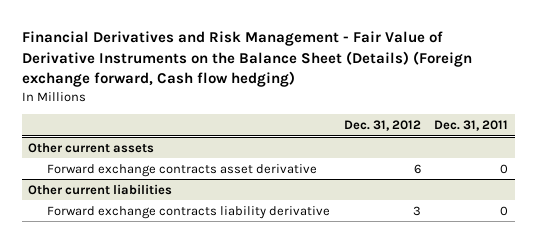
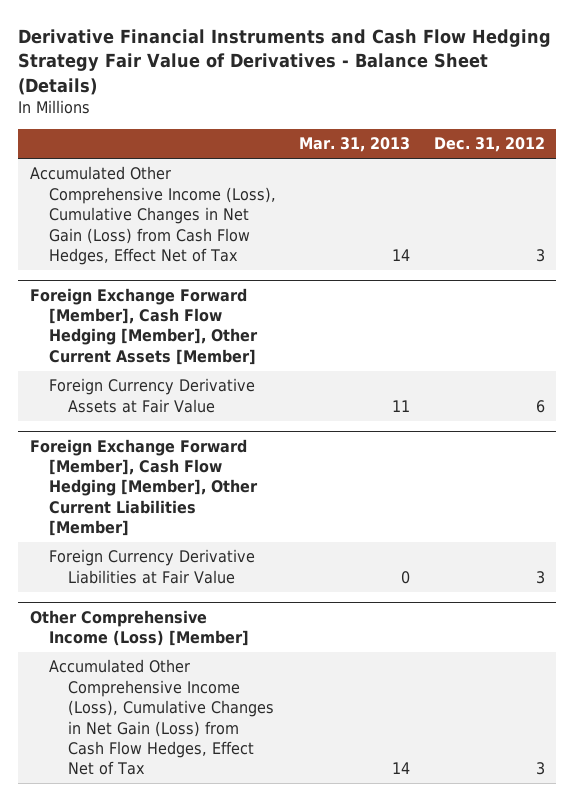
[21,31,472,88] Financial Derivatives and Risk Management - Fair Value of Derivative Instruments on the Balance Sheet (Details) (Foreign exchange forward, Cash flow hedging) -> [18,28,552,95] Derivative Financial Instruments and Cash Flow Hedging Strategy Fair Value of Derivatives - Balance Sheet (Details)
[434,120,509,132] Dec. 31, 2011 -> none
none -> [299,137,411,153] Mar. 31, 2013
[28,142,155,153] Other current assets -> none
[28,183,173,195] Other current liabilities -> none
none -> [30,166,276,266] Accumulated Other Comprehensive Income (Loss), Cumulative Changes in Net Gain (Loss) from Cash Flow Hedges, Effect Net of Tax
none -> [30,287,258,365] Foreign Exchange Forward [Member], Cash Flow Hedging [Member], Other Current Assets [Member]
[47,163,318,177] Forward exchange contracts asset derivative -> [48,378,255,413] Foreign Currency Derivative Assets at Fair Value
none -> [30,438,258,537] Foreign Exchange Forward [Member], Cash Flow Hedging [Member], Other Current Liabilities [Member]
[47,205,331,219] Forward exchange contracts liability derivative -> [48,549,255,584] Foreign Currency Derivative Liabilities at Fair Value
none -> [30,609,249,647] Other Comprehensive Income (Loss) [Member]
none -> [48,659,274,776] Accumulated Other Comprehensive Income (Loss), Cumulative Changes in Net Gain (Loss) from Cash Flow Hedges, Effect Net of Tax

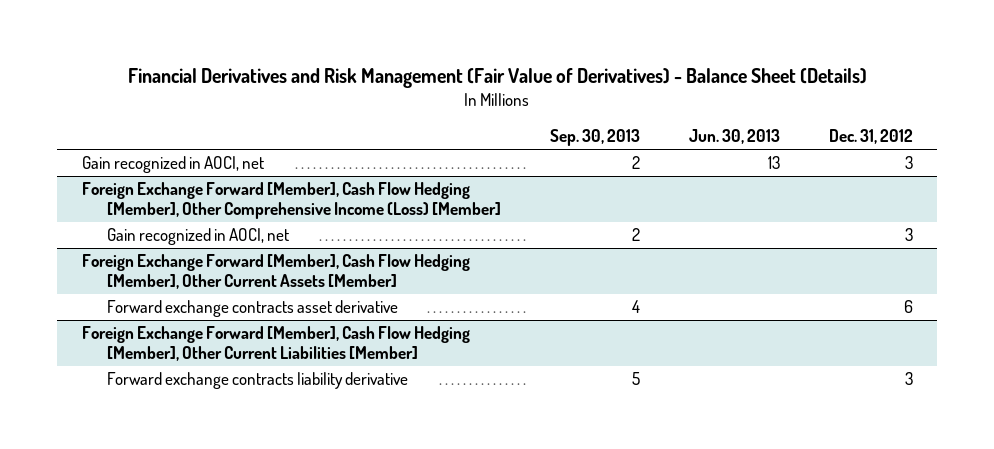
[18,28,552,95] Derivative Financial Instruments and Cash Flow Hedging Strategy Fair Value of Derivatives - Balance Sheet (Details) -> [128,68,868,89] Financial Derivatives and Risk Management (Fair Value of Derivatives) - Balance Sheet (Details)
[299,137,411,153] Mar. 31, 2013 -> none
none -> [550,129,641,147] Sep. 30, 2013
none -> [688,129,780,145] Jun. 30, 2013
[30,166,276,266] Accumulated Other Comprehensive Income (Loss), Cumulative Changes in Net Gain (Loss) from Cash Flow Hedges, Effect Net of Tax -> [81,156,264,174] Gain recognized in AOCI, net
none -> [81,182,502,220] Foreign Exchange Forward [Member], Cash Flow Hedging [Member], Other Comprehensive Income (Loss) [Member]
none -> [107,228,290,246] Gain recognized in AOCI, net
[48,378,255,413] Foreign Currency Derivative Assets at Fair Value -> [107,300,399,318] Forward exchange contracts asset derivative
[30,609,249,647] Other Comprehensive Income (Loss) [Member] -> none
[48,659,274,776] Accumulated Other Comprehensive Income (Loss), Cumulative Changes in Net Gain (Loss) from Cash Flow Hedges, Effect Net of Tax -> none
[48,549,255,584] Foreign Currency Derivative Liabilities at Fair Value -> [107,372,409,390] Forward exchange contracts liability derivative

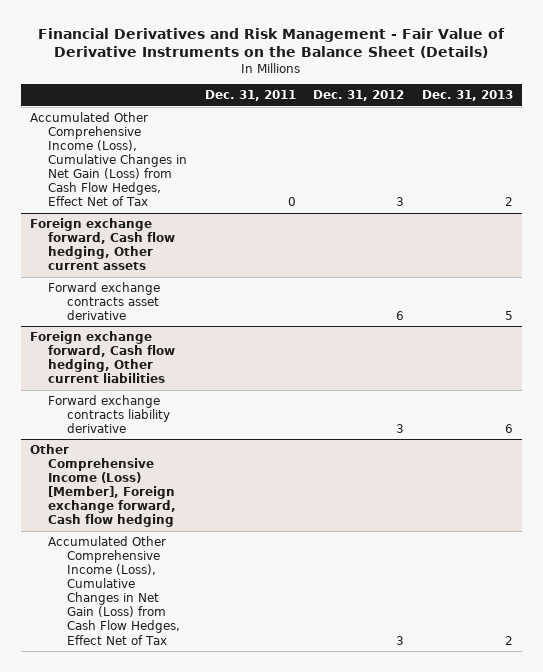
[128,68,868,89] Financial Derivatives and Risk Management (Fair Value of Derivatives) - Balance Sheet (Details) -> [38,28,506,59] Financial Derivatives and Risk Management - Fair Value of Derivative Instruments on the Balance Sheet (Details)
[550,129,641,147] Sep. 30, 2013 -> none
[688,129,780,145] Jun. 30, 2013 -> none
none -> [204,90,296,102] Dec. 31, 2011
none -> [421,90,513,102] Dec. 31, 2013
[81,182,502,220] Foreign Exchange Forward [Member], Cash Flow Hedging [Member], Other Comprehensive Income (Loss) [Member] -> none
[107,228,290,246] Gain recognized in AOCI, net -> none
[81,156,264,174] Gain recognized in AOCI, net -> [29,111,188,207] Accumulated Other Comprehensive Income (Loss), Cumulative Changes in Net Gain (Loss) from Cash Flow Hedges, Effect Net of Tax
[81,254,470,290] Foreign Exchange Forward [Member], Cash Flow Hedging [Member], Other Current Assets [Member] -> [29,217,176,271] Foreign exchange forward, Cash flow hedging, Other current assets
[81,326,470,362] Foreign Exchange Forward [Member], Cash Flow Hedging [Member], Other Current Liabilities [Member] -> [29,330,176,384] Foreign exchange forward, Cash flow hedging, Other current liabilities
none -> [29,443,177,528] Other Comprehensive Income (Loss) [Member], Foreign exchange forward, Cash flow hedging
none -> [48,535,181,645] Accumulated Other Comprehensive Income (Loss), Cumulative Changes in Net Gain (Loss) from Cash Flow Hedges, Effect Net of Tax

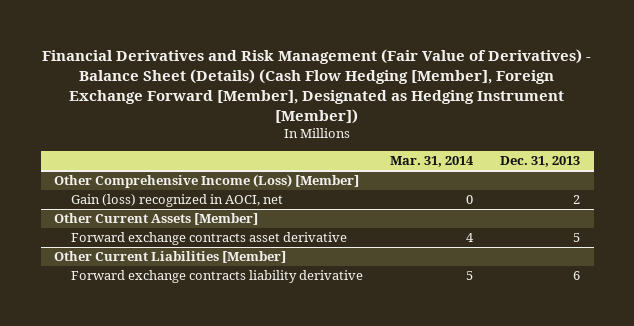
[38,28,506,59] Financial Derivatives and Risk Management - Fair Value of Derivative Instruments on the Balance Sheet (Details) -> [42,48,592,124] Financial Derivatives and Risk Management (Fair Value of Derivatives) - Balance Sheet (Details) (Cash Flow Hedging [Member], Foreign Exchange Forward [Member], Designated as Hedging Instrument [Member])
[204,90,296,102] Dec. 31, 2011 -> none
[313,90,405,102] Dec. 31, 2012 -> none
none -> [389,156,474,168] Mar. 31, 2014
[29,217,176,271] Foreign exchange forward, Cash flow hedging, Other current assets -> none
none -> [54,174,360,189] Other Comprehensive Income (Loss) [Member]
[29,111,188,207] Accumulated Other Comprehensive Income (Loss), Cumulative Changes in Net Gain (Loss) from Cash Flow Hedges, Effect Net of Tax -> [70,194,283,208] Gain (loss) recognized in AOCI, net
none -> [54,213,259,226] Other Current Assets [Member]
[29,330,176,384] Foreign exchange forward, Cash flow hedging, Other current liabilities -> none
none -> [54,251,287,264] Other Current Liabilities [Member]
[29,443,177,528] Other Comprehensive Income (Loss) [Member], Foreign exchange forward, Cash flow hedging -> none
[48,535,181,645] Accumulated Other Comprehensive Income (Loss), Cumulative Changes in Net Gain (Loss) from Cash Flow Hedges, Effect Net of Tax -> none

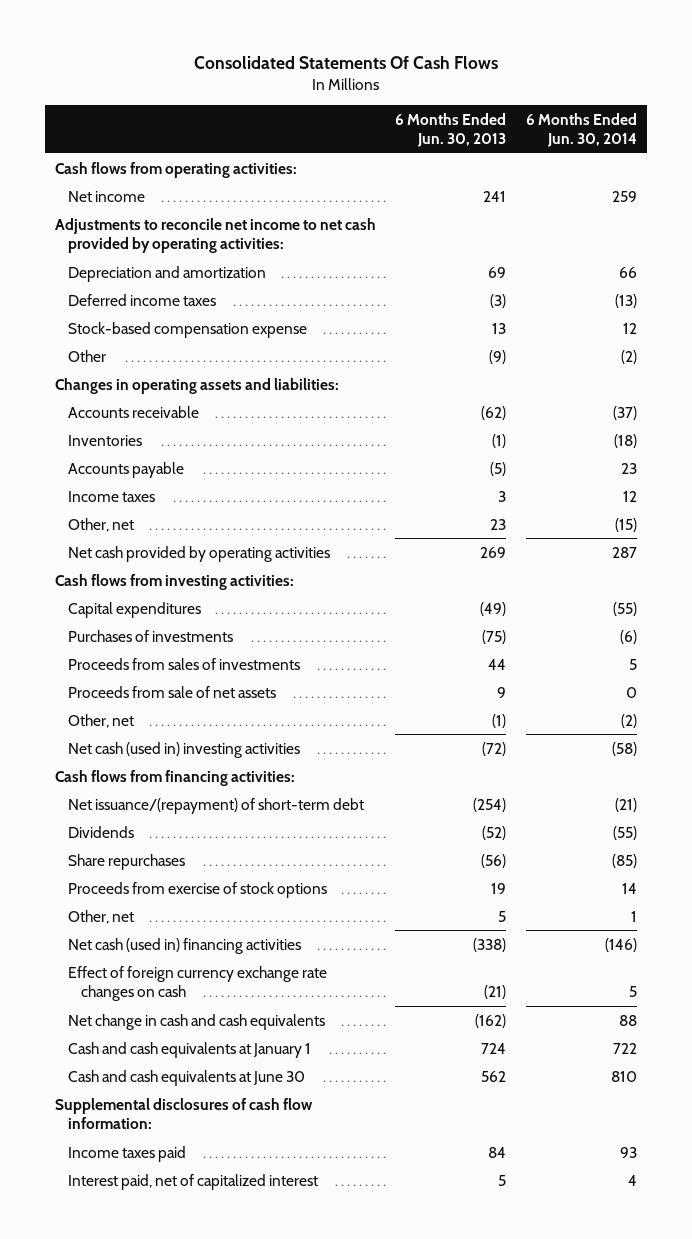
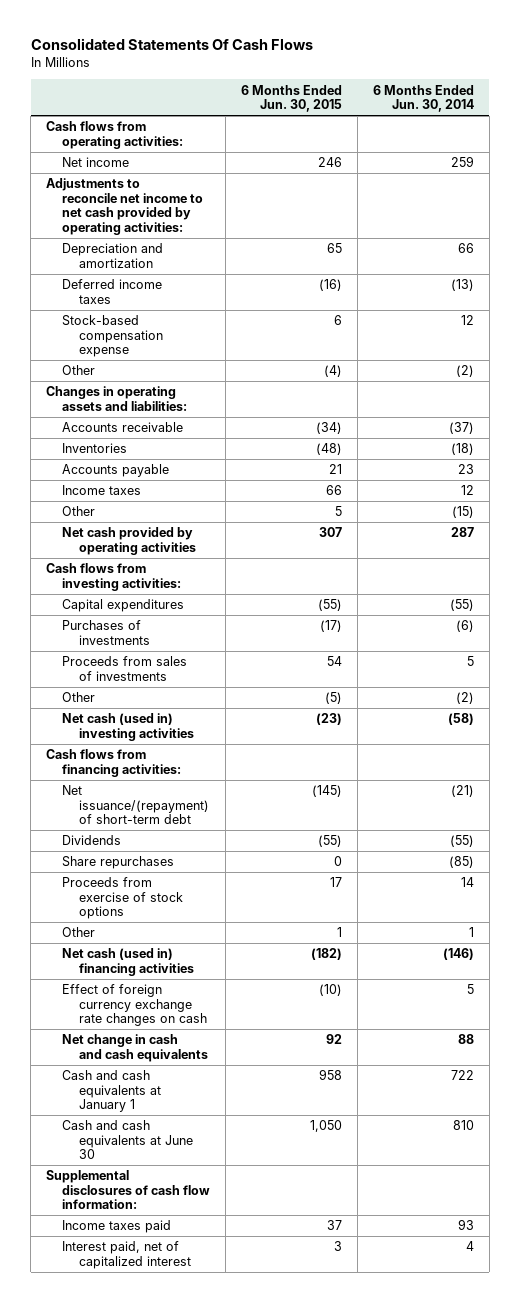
[395,112,507,148] 6 Months Ended Jun. 30, 2013 -> none
none -> [241,84,343,113] 6 Months Ended Jun. 30, 2015
[67,517,134,532] Other, net -> [62,506,96,517] Other
[67,685,276,698] Proceeds from sale of net assets -> none
[67,713,134,728] Other, net -> [62,692,96,703] Other
[67,909,134,924] Other, net -> [62,927,96,938] Other

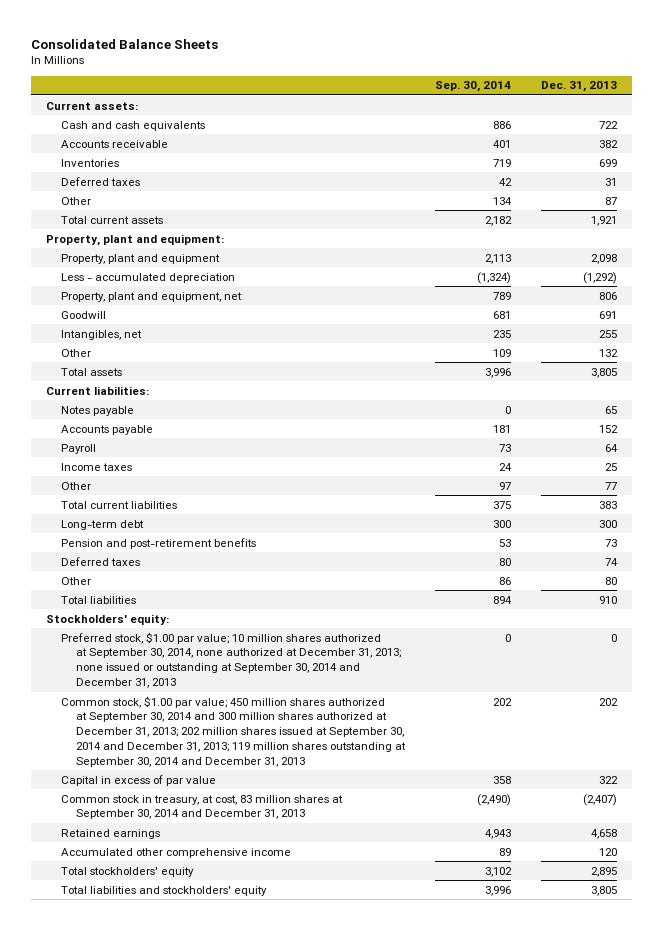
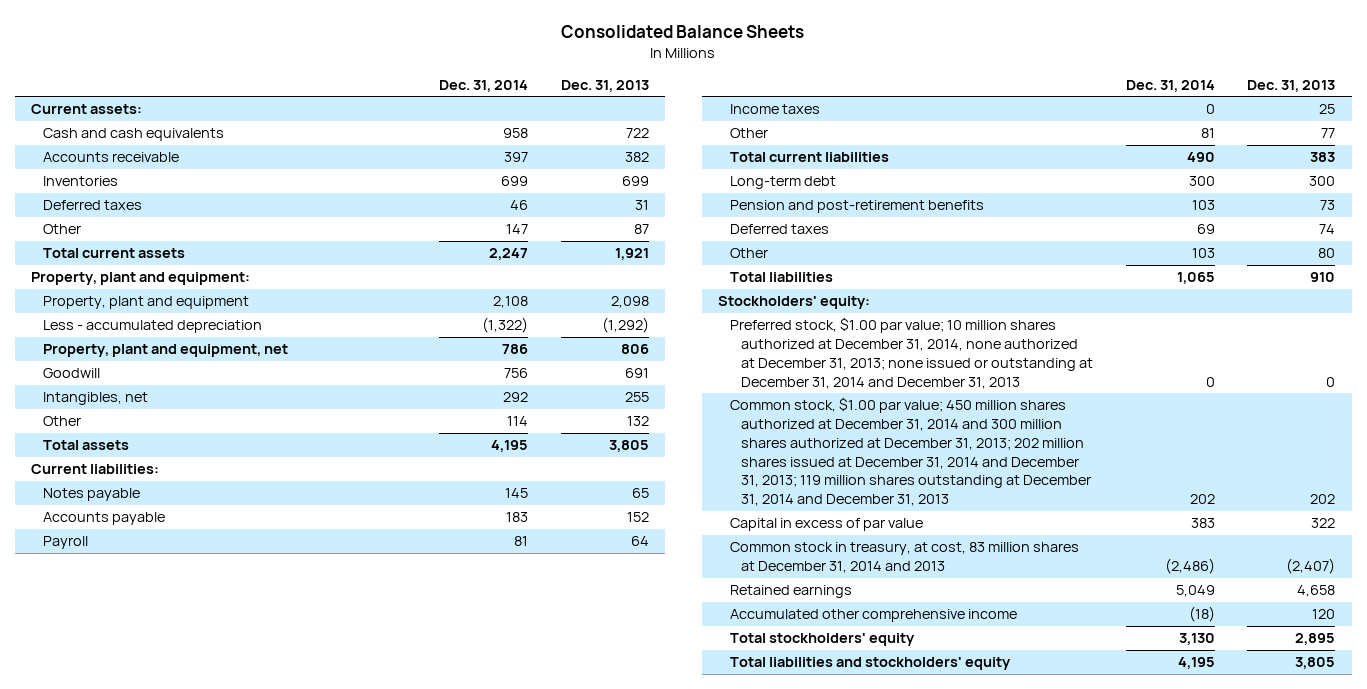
[435,81,512,93] Sep. 30, 2014 -> none
none -> [439,79,529,92] Dec. 31, 2014
[60,631,401,689] Preferred stock, $1.00 par value; 10 million shares authorized at September 30, 2014, none authorized at December 31, 2013; none issued or outstanding at September 30, 2014 and December 31, 2013 -> [729,317,1094,389] Preferred stock, $1.00 par value; 10 million shares authorized at December 31, 2014, none authorized at December 31, 2013; none issued or outstanding at December 31, 2014 and December 31, 2013
[60,695,406,767] Common stock, $1.00 par value; 450 million shares authorized at September 30, 2014 and 300 million shares authorized at December 31, 2013; 202 million shares issued at September 30, 2014 and December 31, 2013; 119 million shares outstanding at September 30, 2014 and December 31, 2013 -> [729,397,1092,506] Common stock, $1.00 par value; 450 million shares authorized at December 31, 2014 and 300 million shares authorized at December 31, 2013; 202 million shares issued at December 31, 2014 and December 31, 2013; 119 million shares outstanding at December 31, 2014 and December 31, 2013
[60,794,343,820] Common stock in treasury, at cost, 83 million shares at September 30, 2014 and December 31, 2013 -> [729,542,1079,574] Common stock in treasury, at cost, 83 million shares at December 31, 2014 and 2013

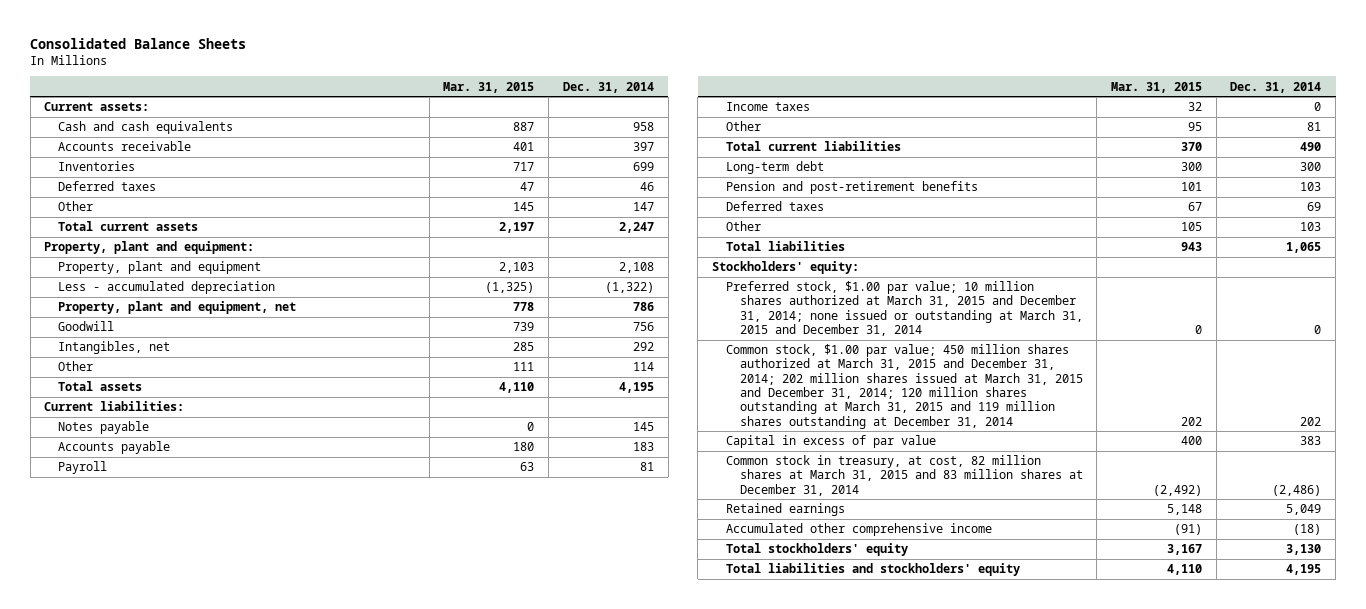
[560,79,649,92] Dec. 31, 2013 -> none
none -> [443,81,535,93] Mar. 31, 2015
[729,317,1094,389] Preferred stock, $1.00 par value; 10 million shares authorized at December 31, 2014, none authorized at December 31, 2013; none issued or outstanding at December 31, 2014 and December 31, 2013 -> [725,281,1083,337] Preferred stock, $1.00 par value; 10 million shares authorized at March 31, 2015 and December 31, 2014; none issued or outstanding at March 31, 2015 and December 31, 2014
[729,397,1092,506] Common stock, $1.00 par value; 450 million shares authorized at December 31, 2014 and 300 million shares authorized at December 31, 2013; 202 million shares issued at December 31, 2014 and December 31, 2013; 119 million shares outstanding at December 31, 2014 and December 31, 2013 -> [725,344,1083,429] Common stock, $1.00 par value; 450 million shares authorized at March 31, 2015 and December 31, 2014; 202 million shares issued at March 31, 2015 and December 31, 2014; 120 million shares outstanding at March 31, 2015 and 119 million shares outstanding at December 31, 2014
[729,542,1079,574] Common stock in treasury, at cost, 83 million shares at December 31, 2014 and 2013 -> [725,455,1083,496] Common stock in treasury, at cost, 82 million shares at March 31, 2015 and 83 million shares at December 31, 2014

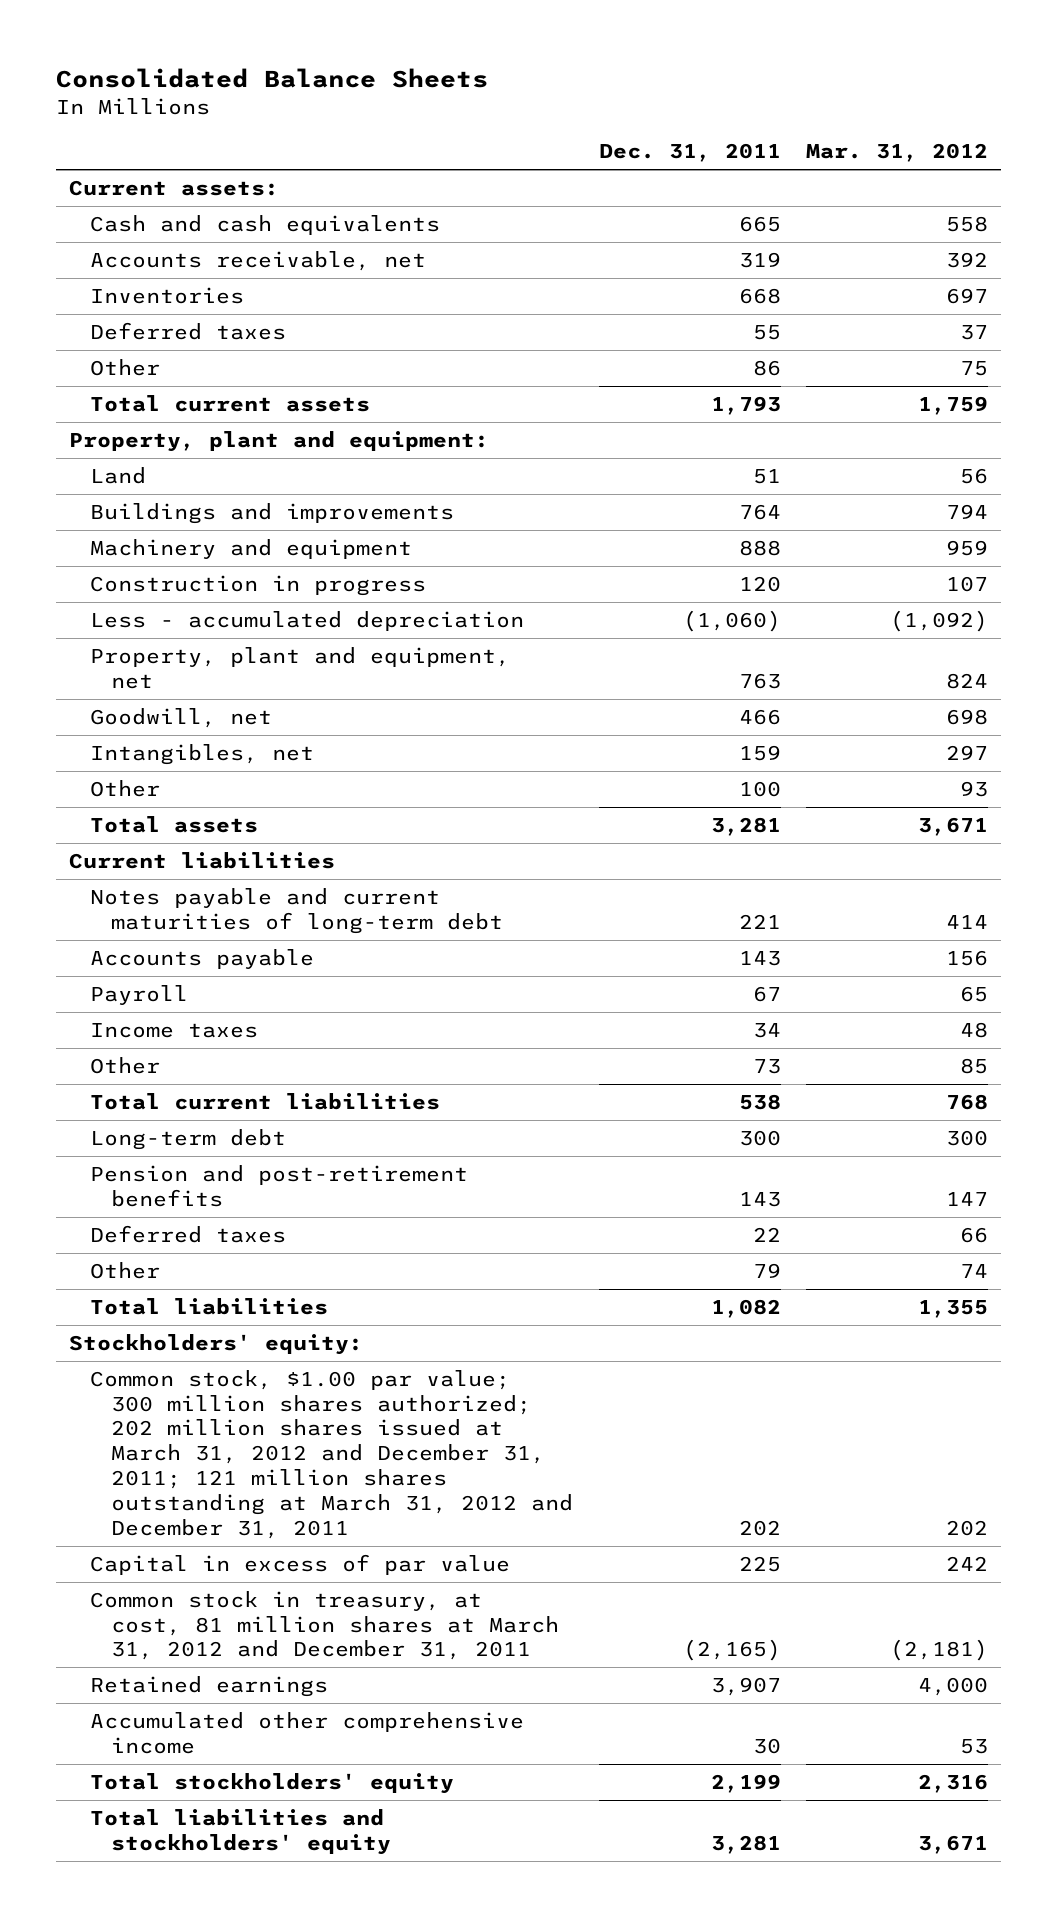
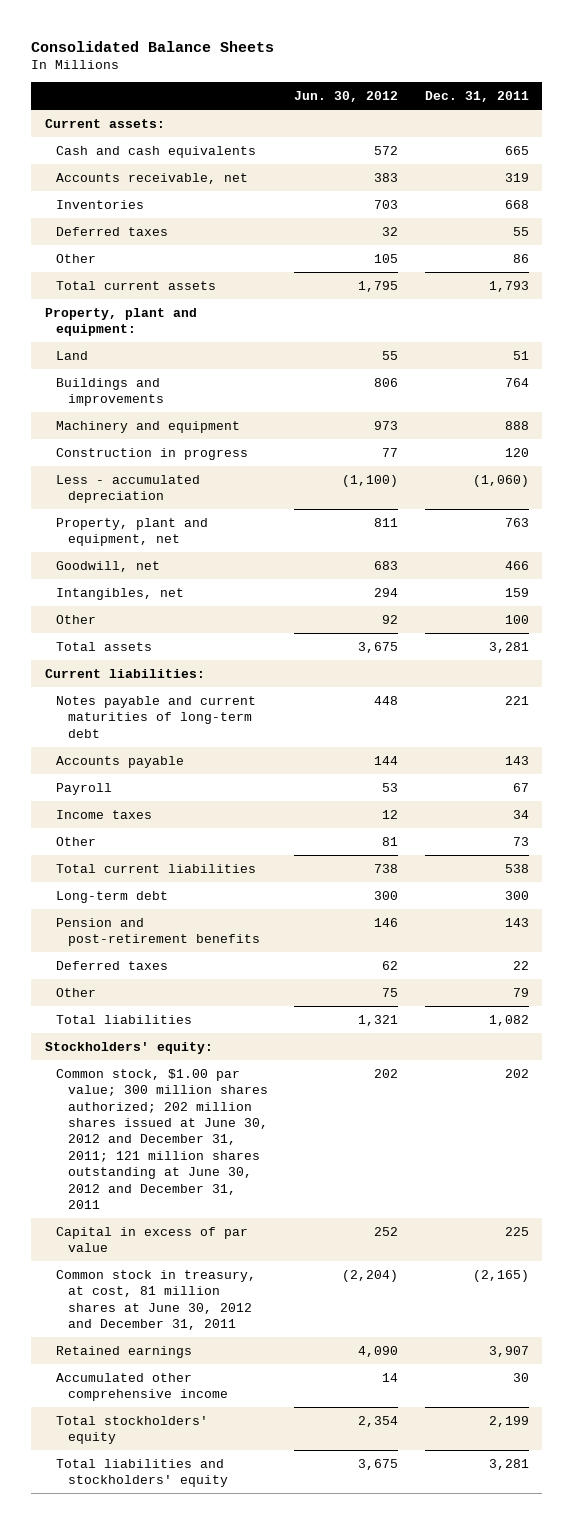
[806,143,989,163] Mar. 31, 2012 -> none
none -> [294,90,399,102] Jun. 30, 2012
[69,851,336,869] Current liabilities -> [44,668,205,678] Current liabilities:
[90,1369,574,1539] Common stock, $1.00 par value; 300 million shares authorized; 202 million shares issued at March 31, 2012 and December 31, 2011; 121 million shares outstanding at March 31, 2012 and December 31, 2011 -> [56,1068,268,1210] Common stock, $1.00 par value; 300 million shares authorized; 202 million shares issued at June 30, 2012 and December 31, 2011; 121 million shares outstanding at June 30, 2012 and December 31, 2011
[90,1590,560,1661] Common stock in treasury, at cost, 81 million shares at March 31, 2012 and December 31, 2011 -> [56,1269,257,1330] Common stock in treasury, at cost, 81 million shares at June 30, 2012 and December 31, 2011

